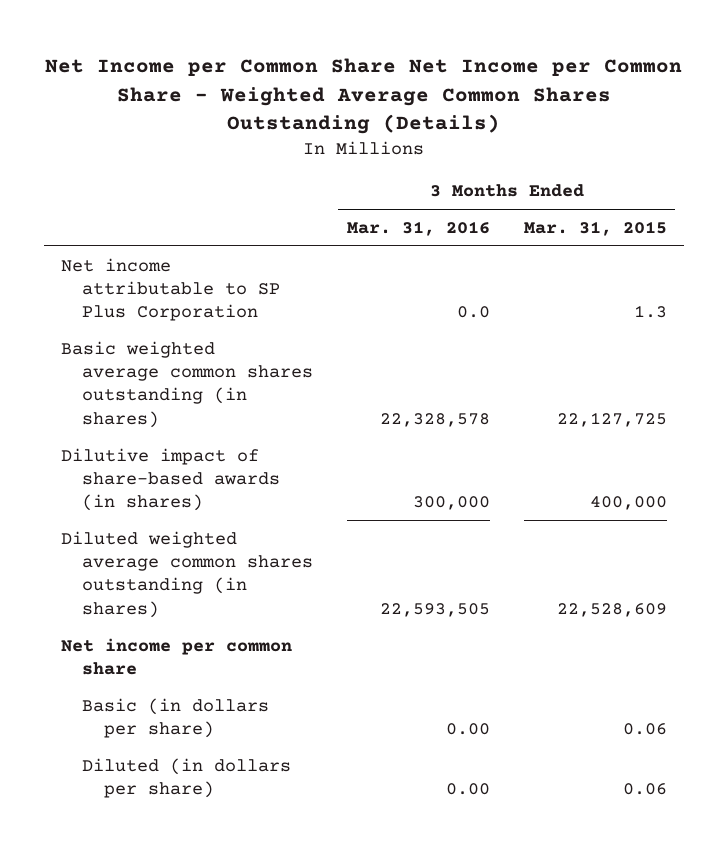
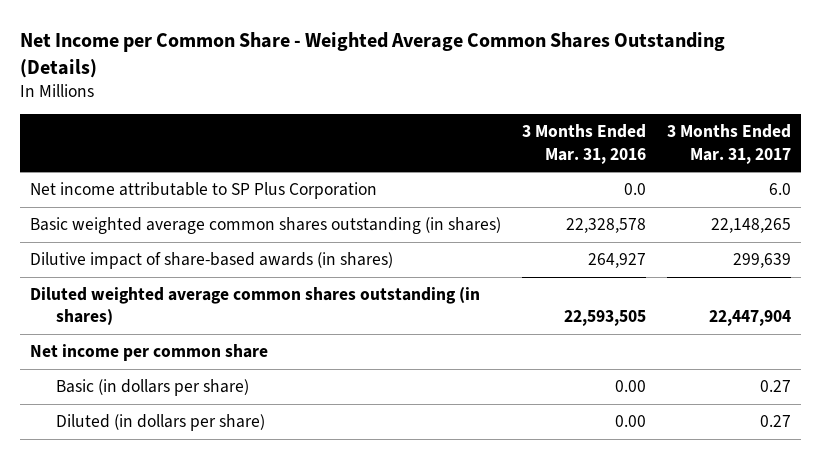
[44,58,682,135] Net Income per Common Share Net Income per Common Share - Weighted Average Common Shares Outstanding (Details) -> [19,31,725,78] Net Income per Common Share - Weighted Average Common Shares Outstanding (Details)
[523,220,667,236] Mar. 31, 2015 -> none
none -> [666,124,791,164] 3 Months Ended Mar. 31, 2017
[412,496,490,511] 300,000 -> [587,252,646,268] 264,927

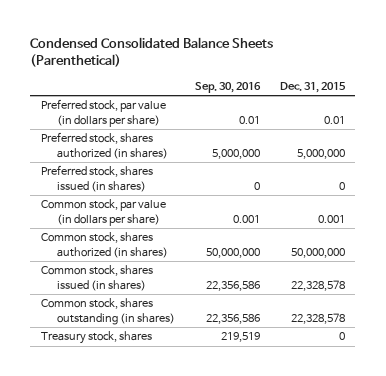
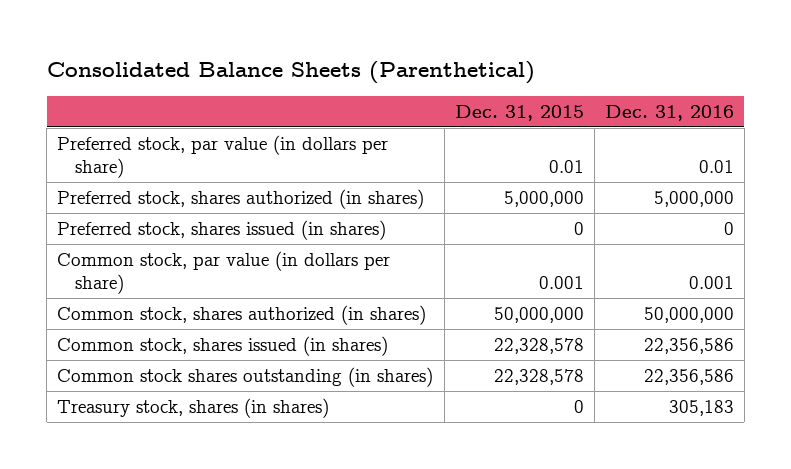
[30,36,274,68] Condensed Consolidated Balance Sheets (Parenthetical) -> [46,60,535,84] Consolidated Balance Sheets (Parenthetical)
[195,81,262,93] Sep. 30, 2016 -> none
none -> [604,104,734,121] Dec. 31, 2016
[40,298,175,325] Common stock, shares outstanding (in shares) -> [57,367,434,388] Common stock shares outstanding (in shares)
[40,331,152,345] Treasury stock, shares -> [57,398,330,419] Treasury stock, shares (in shares)

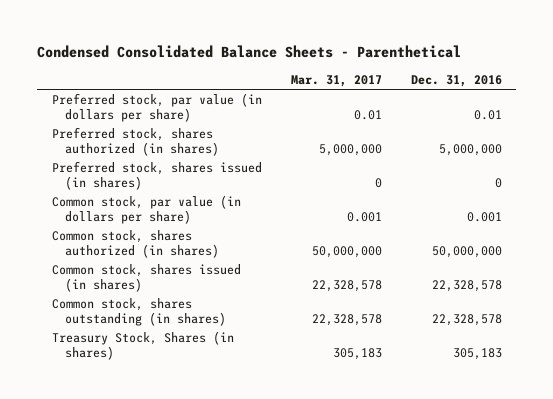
[46,60,535,84] Consolidated Balance Sheets (Parenthetical) -> [37,44,462,58] Condensed Consolidated Balance Sheets - Parenthetical
[454,104,584,121] Dec. 31, 2015 -> none
none -> [290,74,382,87] Mar. 31, 2017
[643,338,734,355] 22,356,586 -> [431,279,502,292] 22,328,578
[57,367,434,388] Common stock shares outstanding (in shares) -> [51,298,227,326] Common stock, shares outstanding (in shares)
[643,369,734,386] 22,356,586 -> [431,313,502,326] 22,328,578
[57,398,330,419] Treasury stock, shares (in shares) -> [51,331,234,360] Treasury Stock, Shares (in shares)

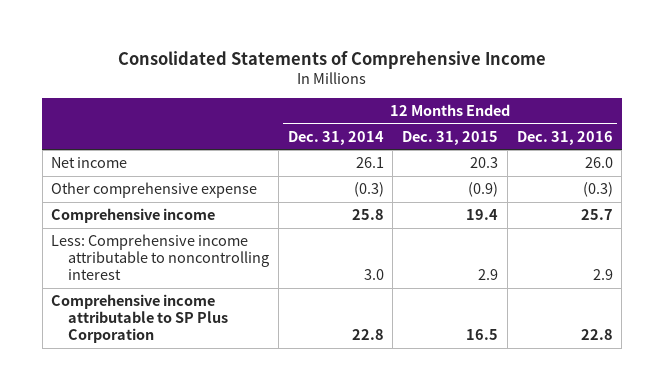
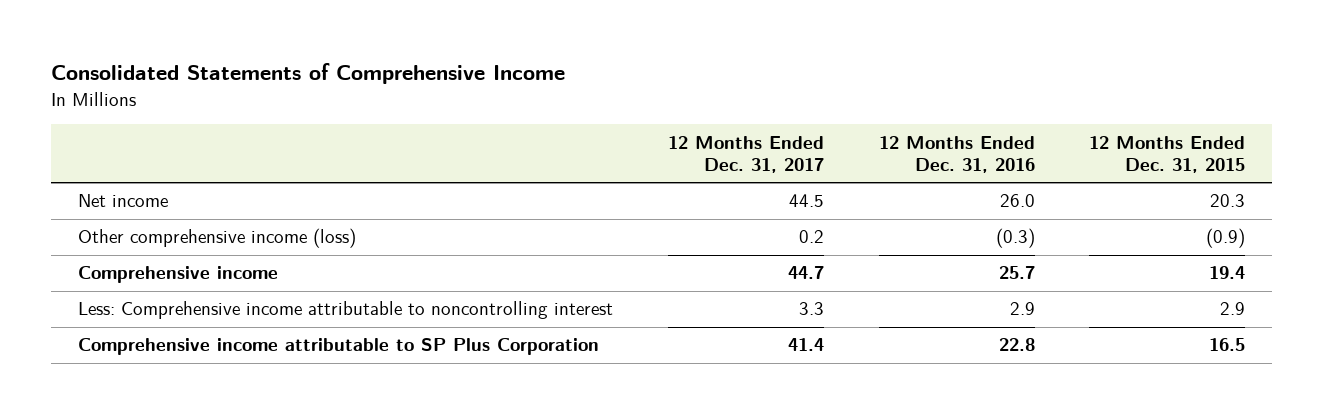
[287,130,384,145] Dec. 31, 2014 -> none
none -> [667,135,824,173] 12 Months Ended Dec. 31, 2017
[51,182,258,199] Other comprehensive expense -> [78,228,357,249] Other comprehensive income (loss)

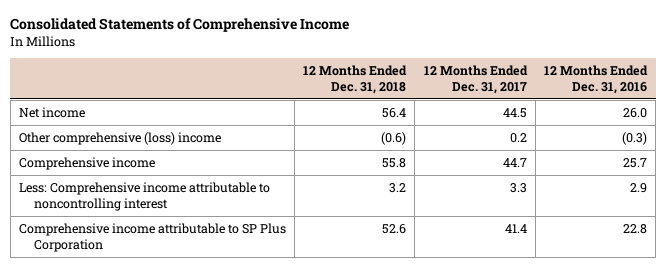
[1089,135,1246,173] 12 Months Ended Dec. 31, 2015 -> none
none -> [303,65,408,95] 12 Months Ended Dec. 31, 2018
[78,228,357,249] Other comprehensive income (loss) -> [19,131,222,145] Other comprehensive (loss) income

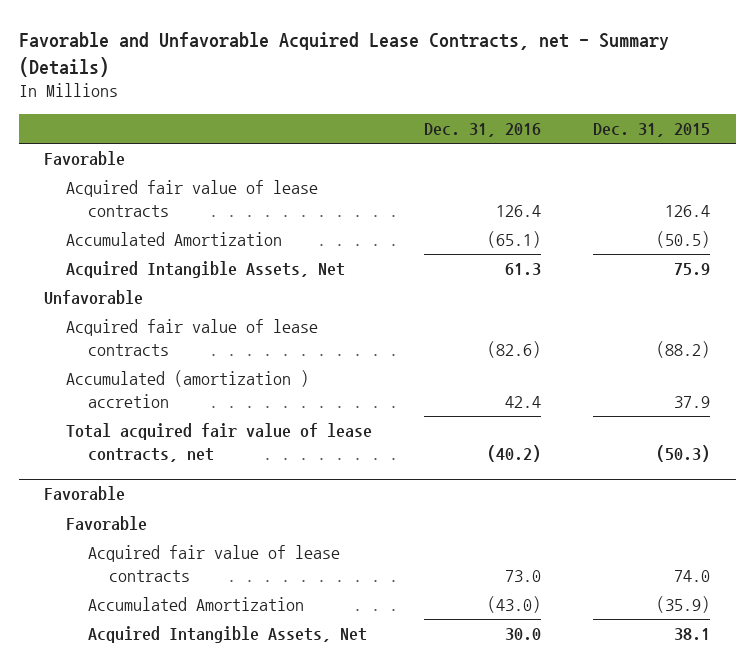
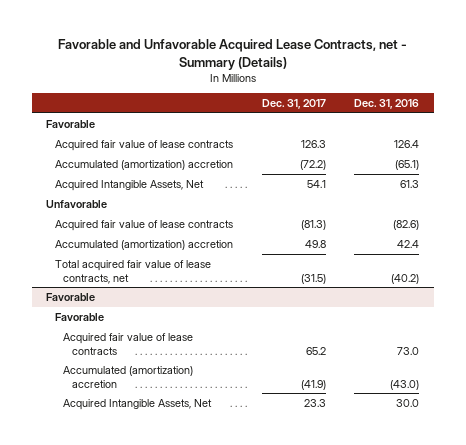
[592,122,710,137] Dec. 31, 2015 -> none
none -> [261,98,326,109] Dec. 31, 2017
[66,232,283,247] Accumulated Amortization -> [54,160,233,171] Accumulated (amortization) accretion
[66,370,310,408] Accumulated (amortization ) accretion -> [54,240,233,251] Accumulated (amortization) accretion
[87,597,304,612] Accumulated Amortization -> [63,366,194,388] Accumulated (amortization) accretion

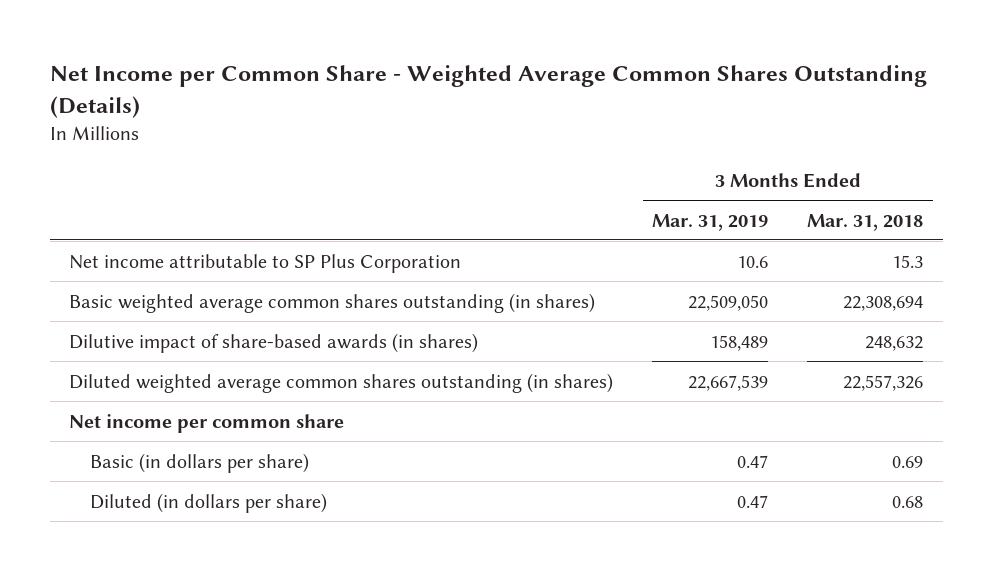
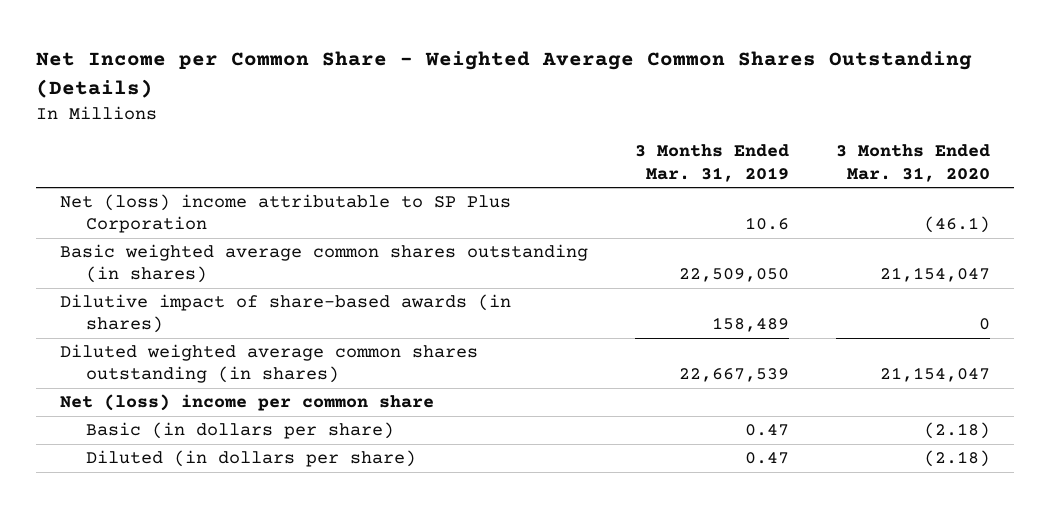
[807,213,924,231] Mar. 31, 2018 -> none
none -> [836,144,991,182] 3 Months Ended Mar. 31, 2020
[69,253,462,273] Net income attributable to SP Plus Corporation -> [60,194,512,234] Net (loss) income attributable to SP Plus Corporation
[69,413,345,433] Net income per common share -> [60,394,435,412] Net (loss) income per common share

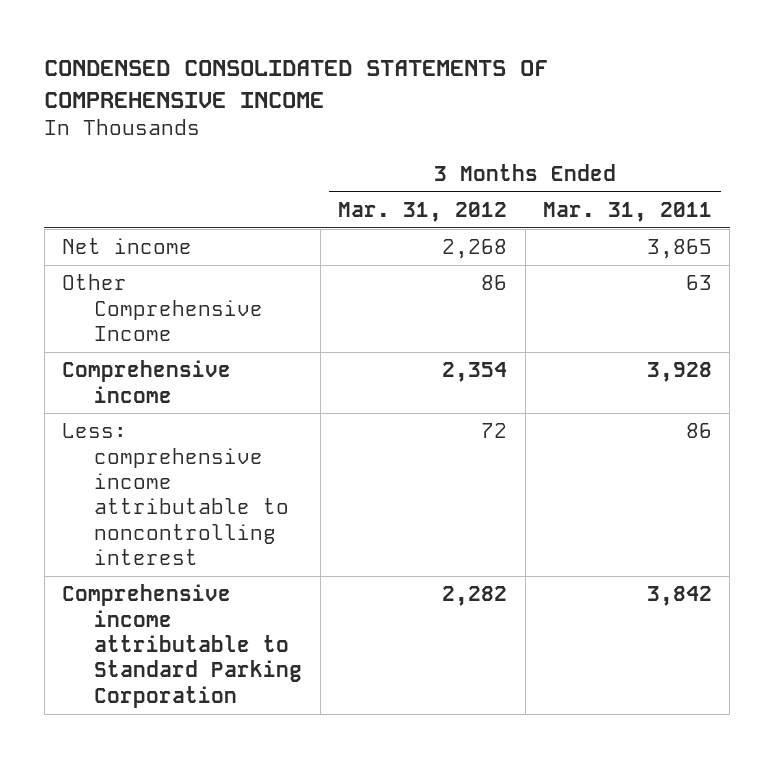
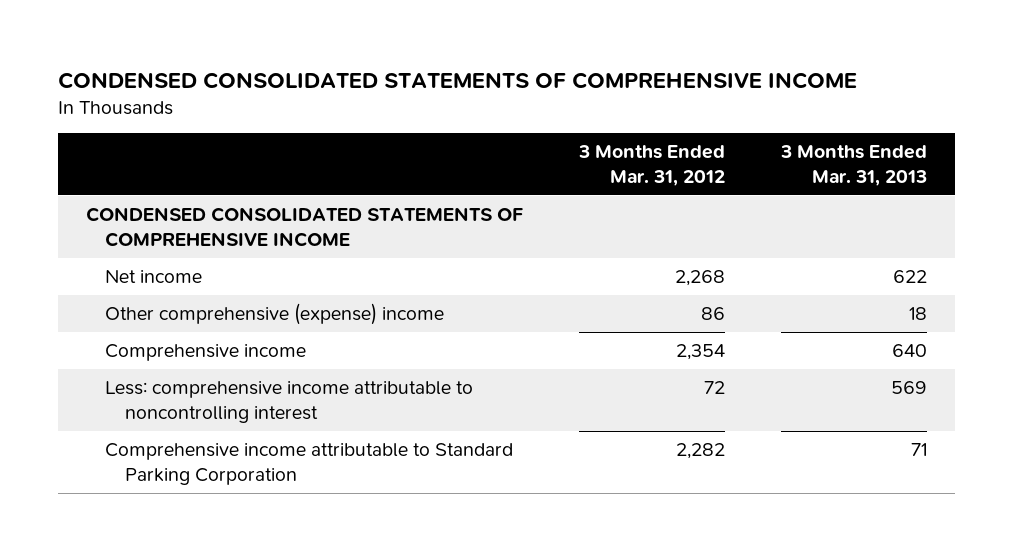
[542,202,712,223] Mar. 31, 2011 -> none
none -> [779,145,927,187] 3 Months Ended Mar. 31, 2013
none -> [85,206,523,248] CONDENSED CONSOLIDATED STATEMENTS OF COMPREHENSIVE INCOME
[62,274,264,341] Other Comprehensive Income -> [105,302,445,325] Other comprehensive (expense) income

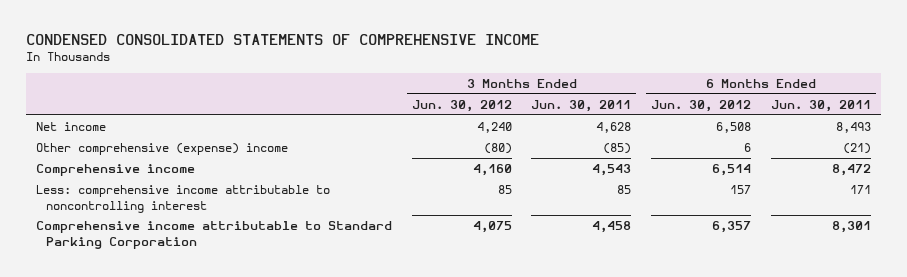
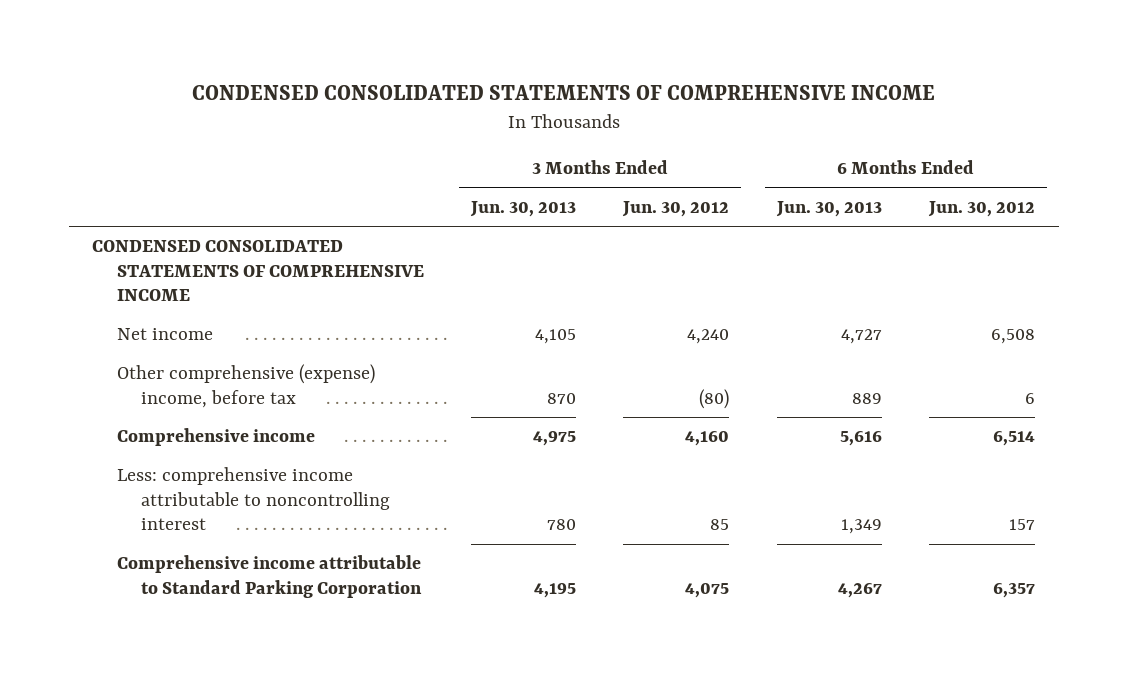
[531,99,632,112] Jun. 30, 2011 -> none
[770,99,871,112] Jun. 30, 2011 -> none
none -> [470,200,577,217] Jun. 30, 2013
none -> [775,200,882,217] Jun. 30, 2013
none -> [92,240,424,302] CONDENSED CONSOLIDATED STATEMENTS OF COMPREHENSIVE INCOME
[35,143,288,156] Other comprehensive (expense) income -> [116,364,375,408] Other comprehensive (expense) income, before tax

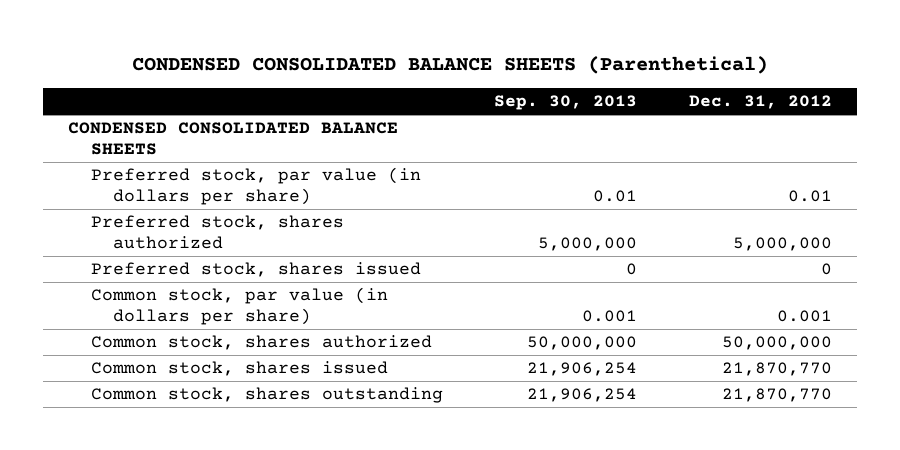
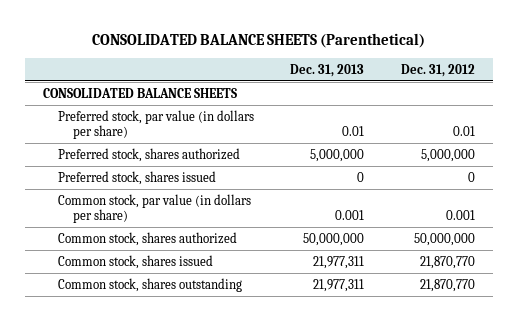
[131,56,768,75] CONDENSED CONSOLIDATED BALANCE SHEETS (Parenthetical) -> [91,32,425,48] CONSOLIDATED BALANCE SHEETS (Parenthetical)
[494,95,638,111] Sep. 30, 2013 -> none
none -> [290,63,365,77] Dec. 31, 2013
[68,122,399,156] CONDENSED CONSOLIDATED BALANCE SHEETS -> [43,87,238,98] CONSOLIDATED BALANCE SHEETS

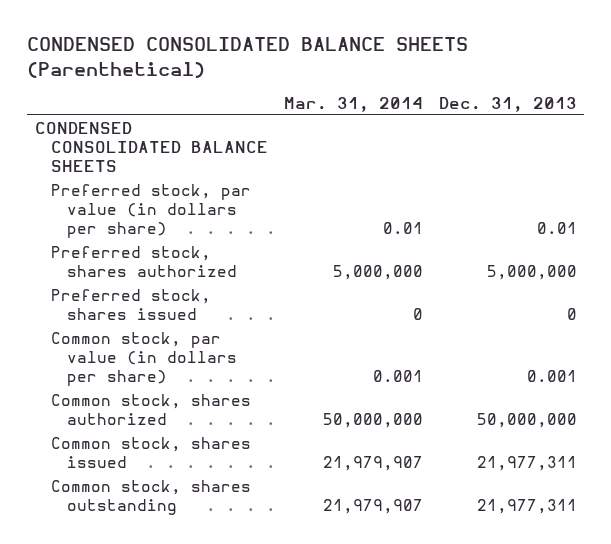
[91,32,425,48] CONSOLIDATED BALANCE SHEETS (Parenthetical) -> [26,37,468,78] CONDENSED CONSOLIDATED BALANCE SHEETS (Parenthetical)
[400,63,475,77] Dec. 31, 2012 -> none
none -> [283,97,423,113] Mar. 31, 2014
[43,87,238,98] CONSOLIDATED BALANCE SHEETS -> [34,121,269,173] CONDENSED CONSOLIDATED BALANCE SHEETS

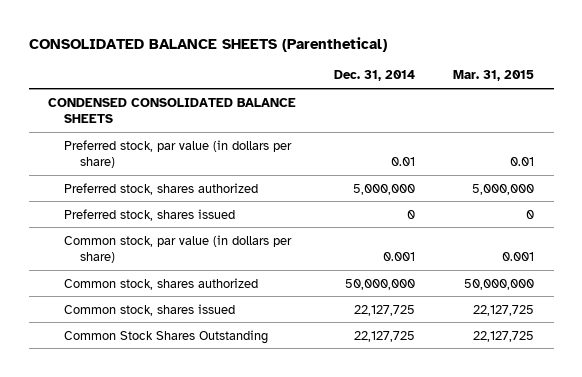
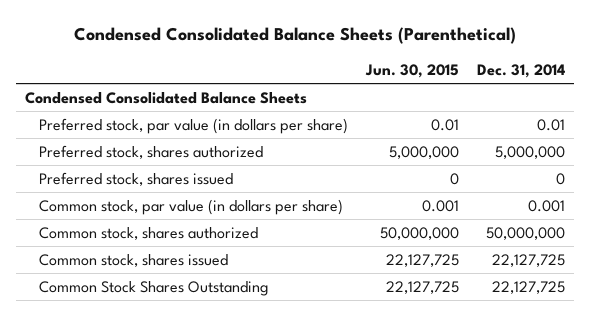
[28,36,387,52] CONSOLIDATED BALANCE SHEETS (Parenthetical) -> [73,27,516,45] Condensed Consolidated Balance Sheets (Parenthetical)
[453,70,535,82] Mar. 31, 2015 -> none
none -> [364,63,459,78] Jun. 30, 2015
[47,97,296,124] CONDENSED CONSOLIDATED BALANCE SHEETS -> [24,91,307,104] Condensed Consolidated Balance Sheets

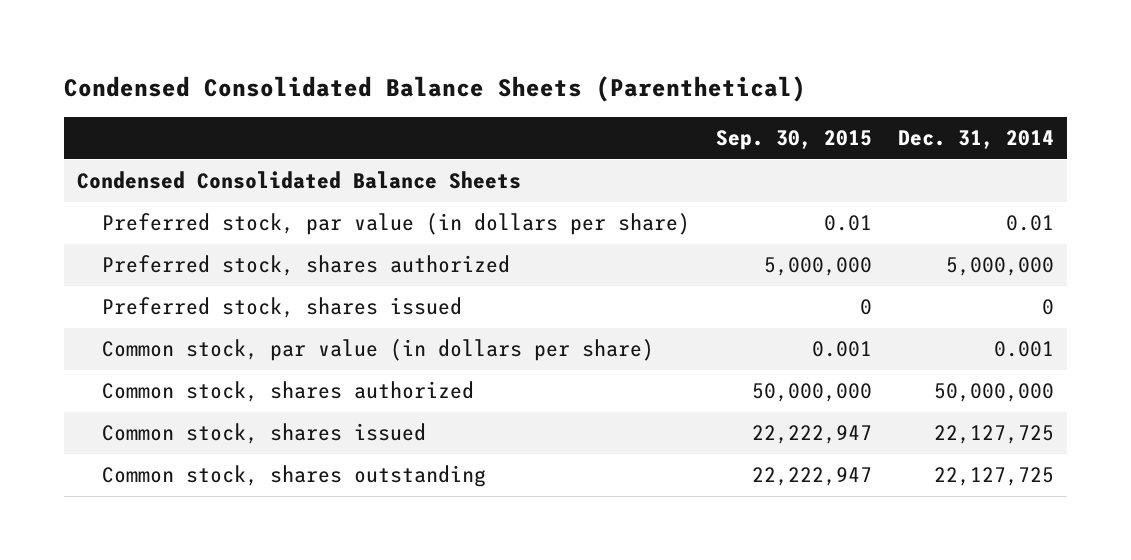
[364,63,459,78] Jun. 30, 2015 -> none
none -> [715,130,872,151] Sep. 30, 2015
[38,280,269,296] Common Stock Shares Outstanding -> [101,465,486,488] Common stock, shares outstanding

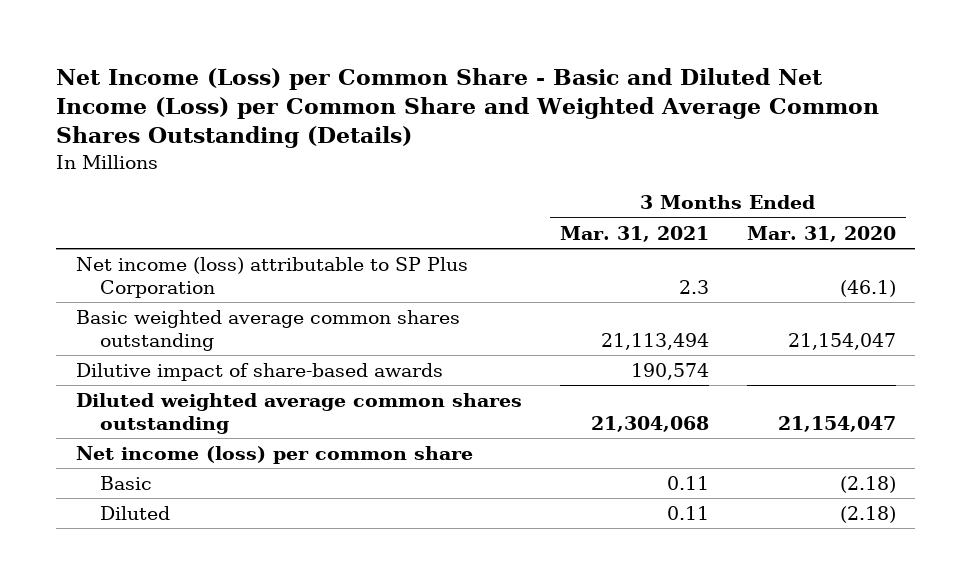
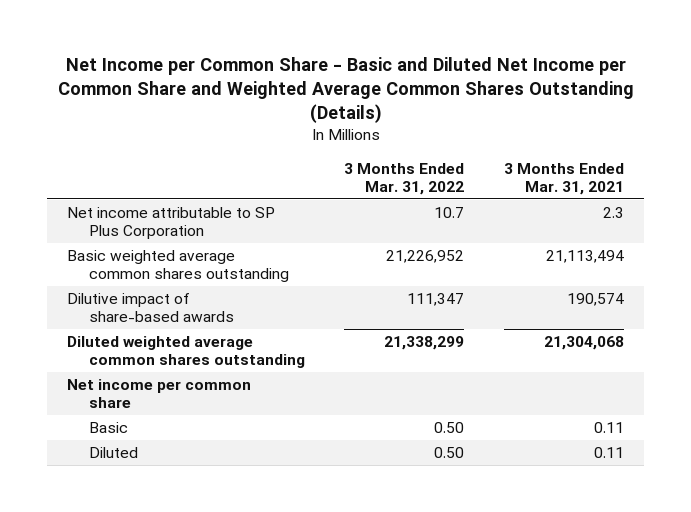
[56,68,880,149] Net Income (Loss) per Common Share - Basic and Diluted Net Income (Loss) per Common Share and Weighted Average Common Shares Outstanding (Details) -> [57,57,634,124] Net Income per Common Share - Basic and Diluted Net Income per Common Share and Weighted Average Common Shares Outstanding (Details)
[747,225,897,242] Mar. 31, 2020 -> none
none -> [344,162,465,196] 3 Months Ended Mar. 31, 2022
[75,257,468,298] Net income (loss) attributable to SP Plus Corporation -> [67,206,276,240] Net income attributable to SP Plus Corporation
[75,446,473,465] Net income (loss) per common share -> [67,378,252,409] Net income per common share

